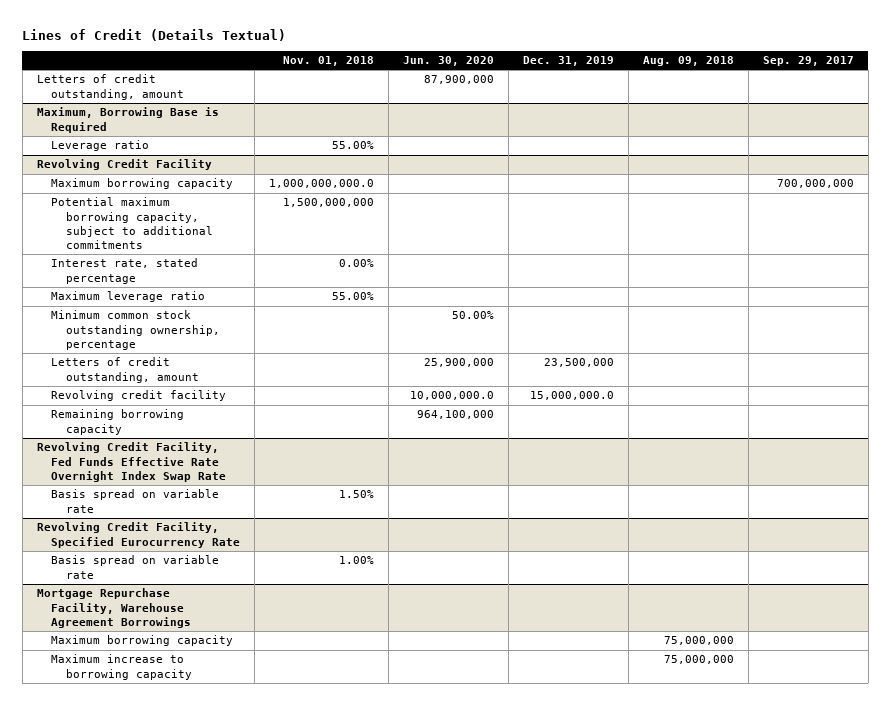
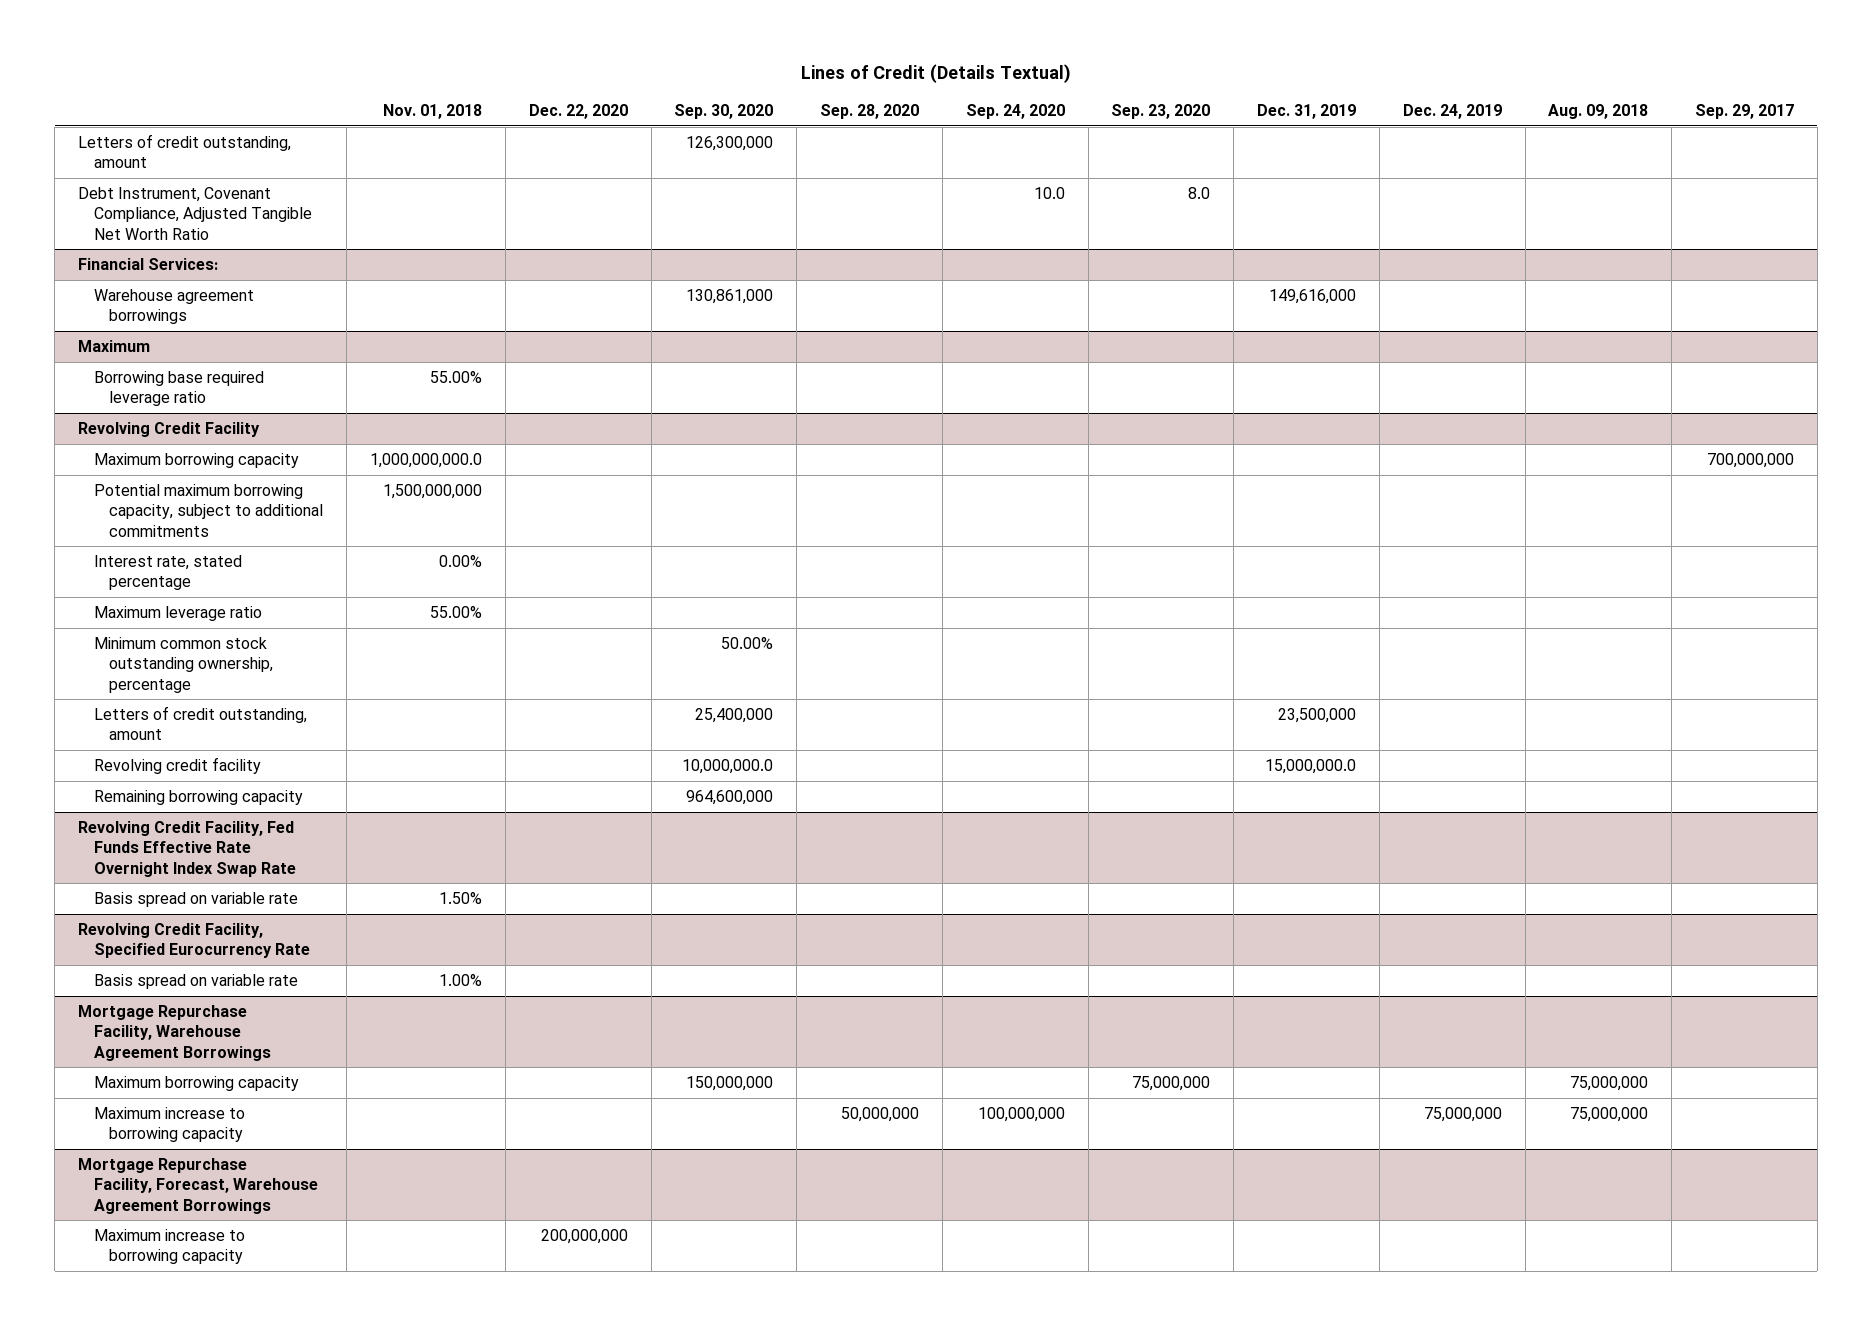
[403,56,495,67] Jun. 30, 2020 -> none
none -> [528,104,628,120] Dec. 22, 2020
none -> [674,104,774,120] Sep. 30, 2020
none -> [820,104,920,120] Sep. 28, 2020
none -> [965,104,1065,120] Sep. 24, 2020
none -> [1111,104,1211,120] Sep. 23, 2020
none -> [1402,104,1502,120] Dec. 24, 2019
[51,140,150,152] Leverage ratio -> none
none -> [78,186,312,240] Debt Instrument, Covenant Compliance, Adjusted Tangible Net Worth Ratio
none -> [78,257,219,270] Financial Services:
none -> [93,288,254,325] Warehouse agreement borrowings
[36,107,219,133] Maximum, Borrowing Base is Required -> [78,339,151,352] Maximum
none -> [93,370,264,407] Borrowing base required leverage ratio
none -> [78,1157,318,1214] Mortgage Repurchase Facility, Forecast, Warehouse Agreement Borrowings
none -> [93,1228,245,1265] Maximum increase to borrowing capacity

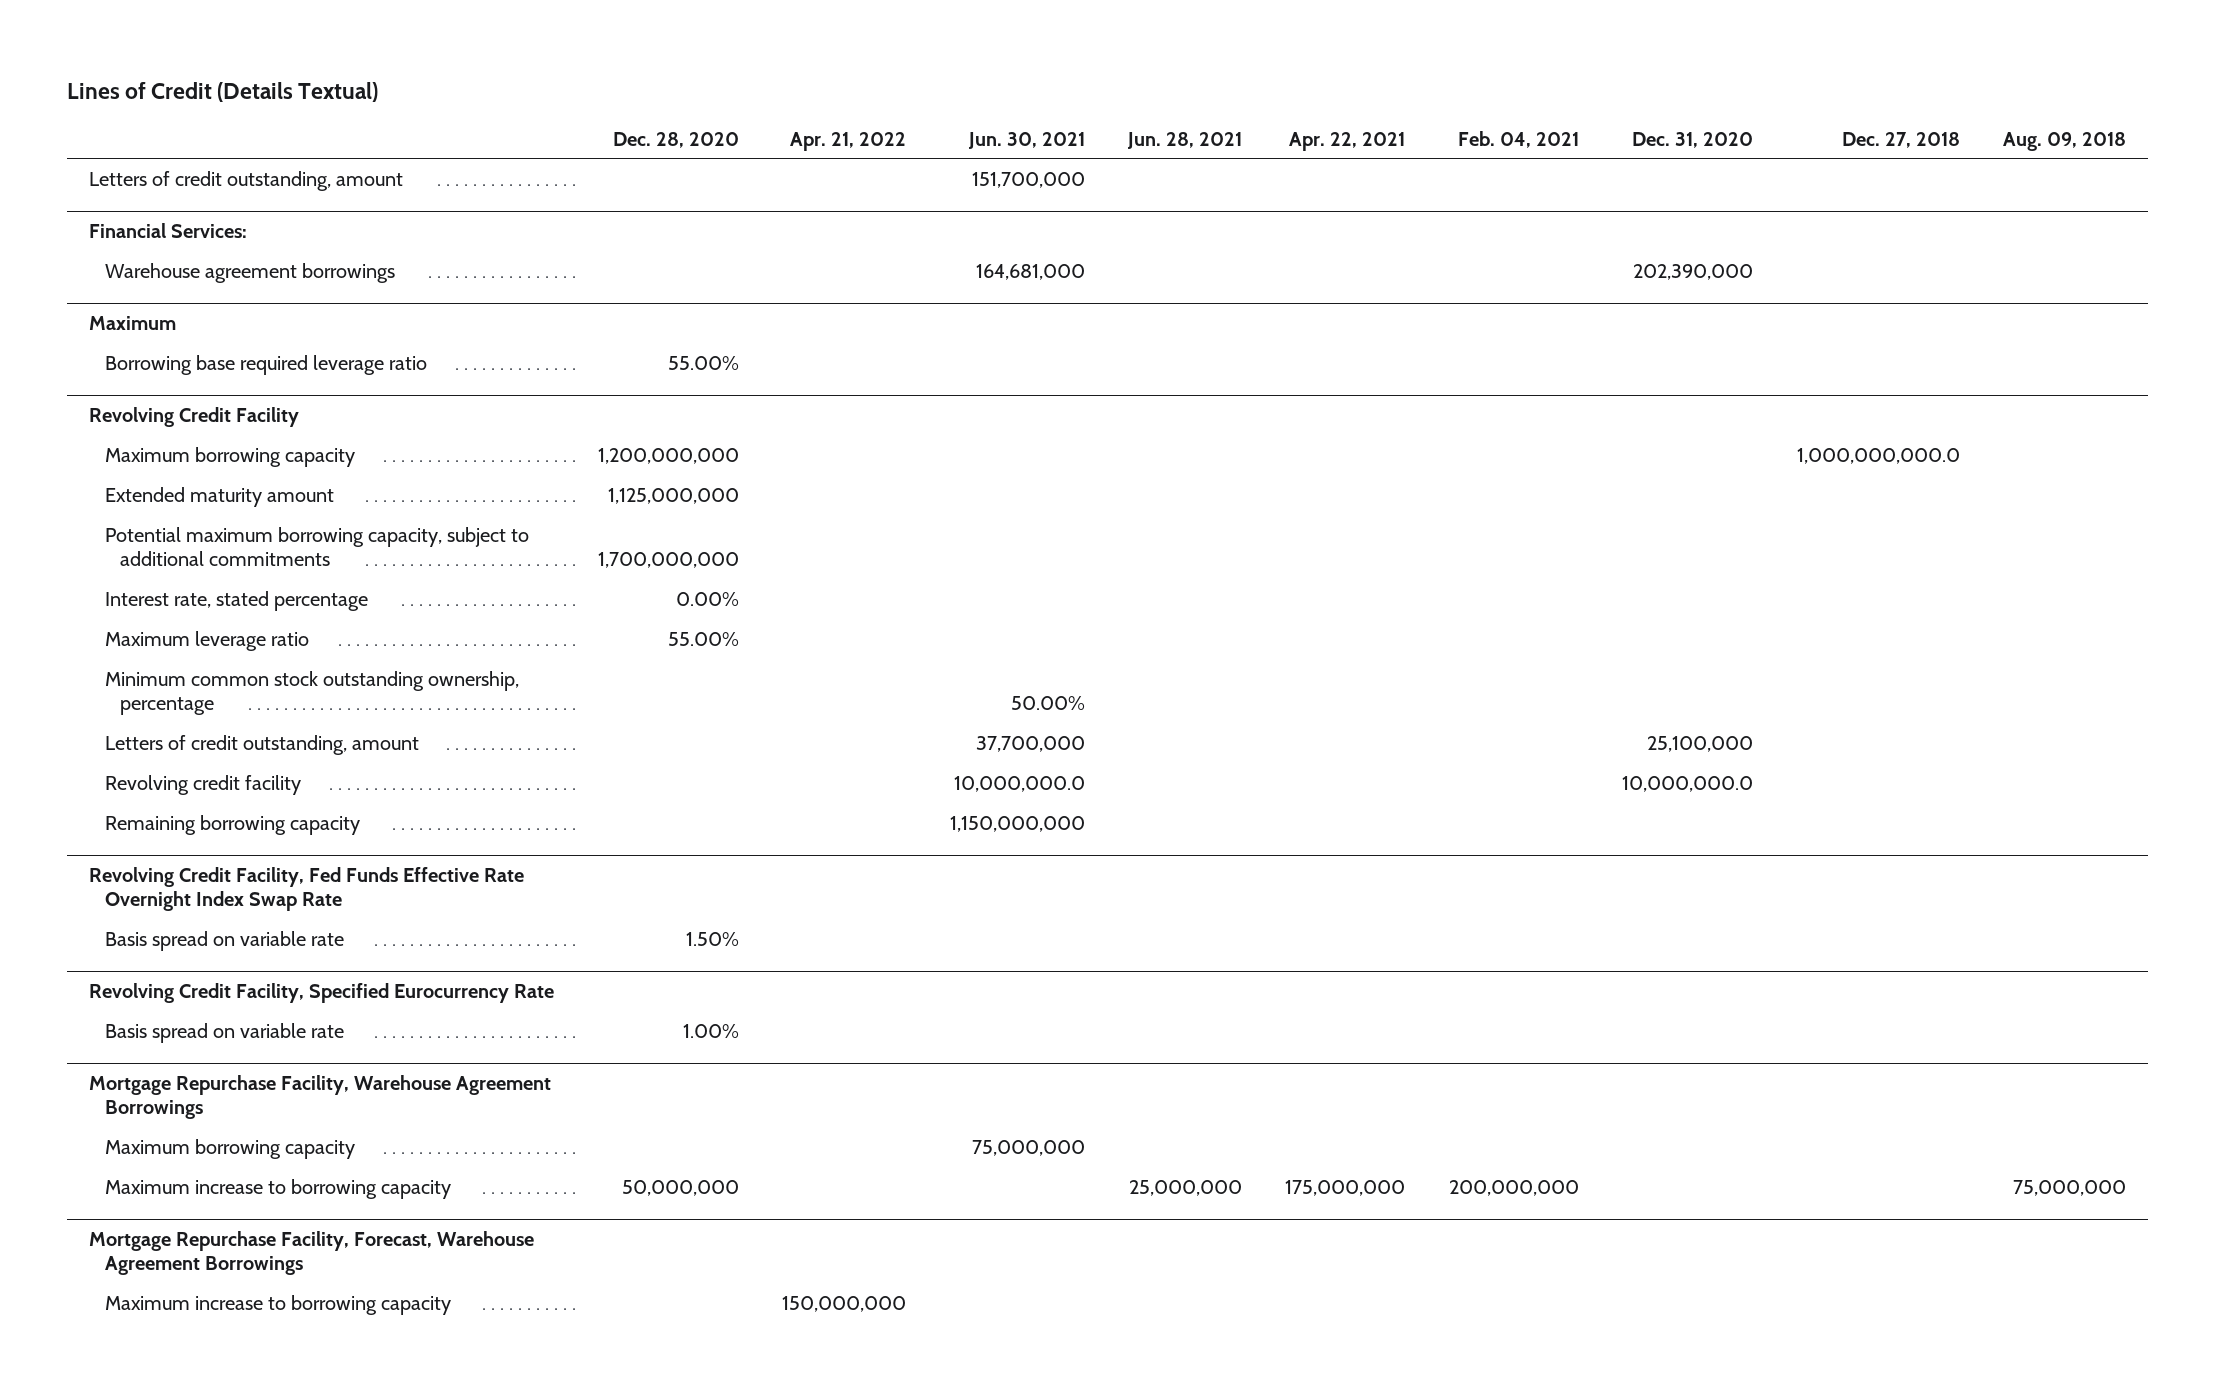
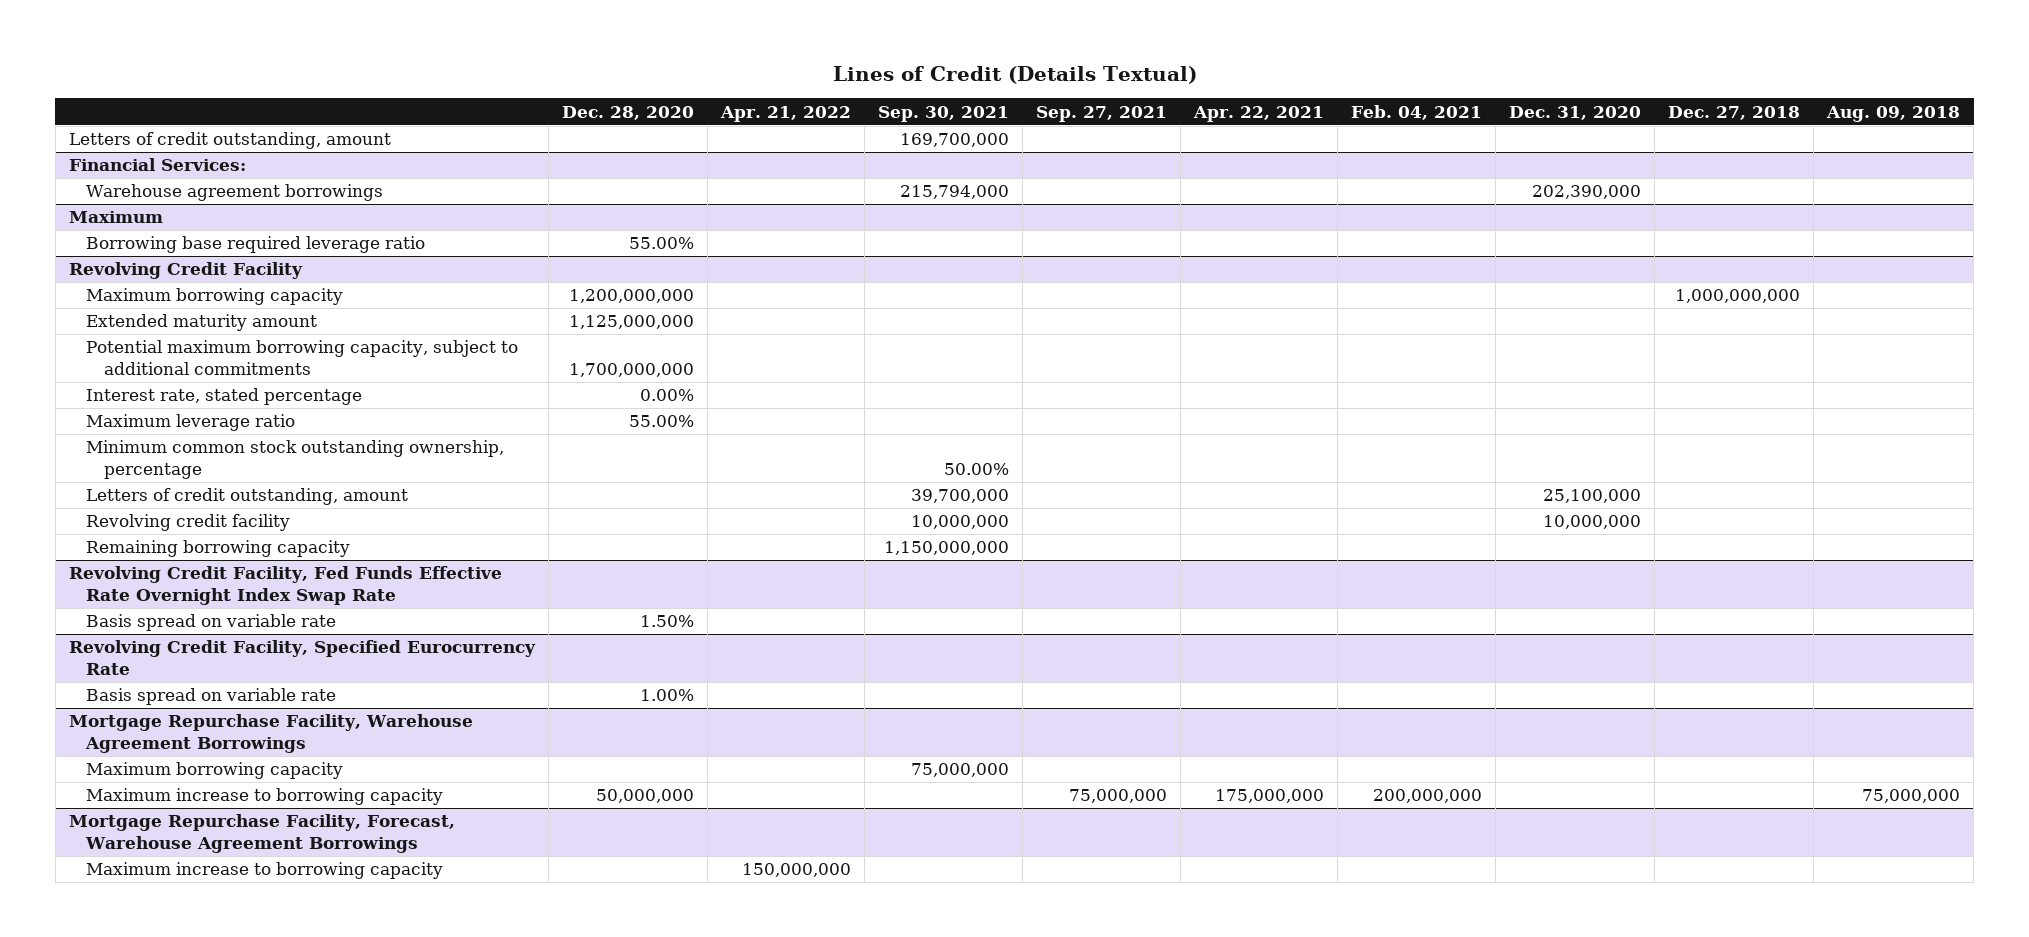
[967,131,1085,149] Jun. 30, 2021 -> none
[1126,131,1242,149] Jun. 28, 2021 -> none
none -> [878,105,1010,122] Sep. 30, 2021
none -> [1036,105,1168,122] Sep. 27, 2021
[1796,447,1960,464] 1,000,000,000.0 -> [1675,289,1801,304] 1,000,000,000
[1622,775,1754,792] 10,000,000.0 -> [1543,515,1642,530] 10,000,000

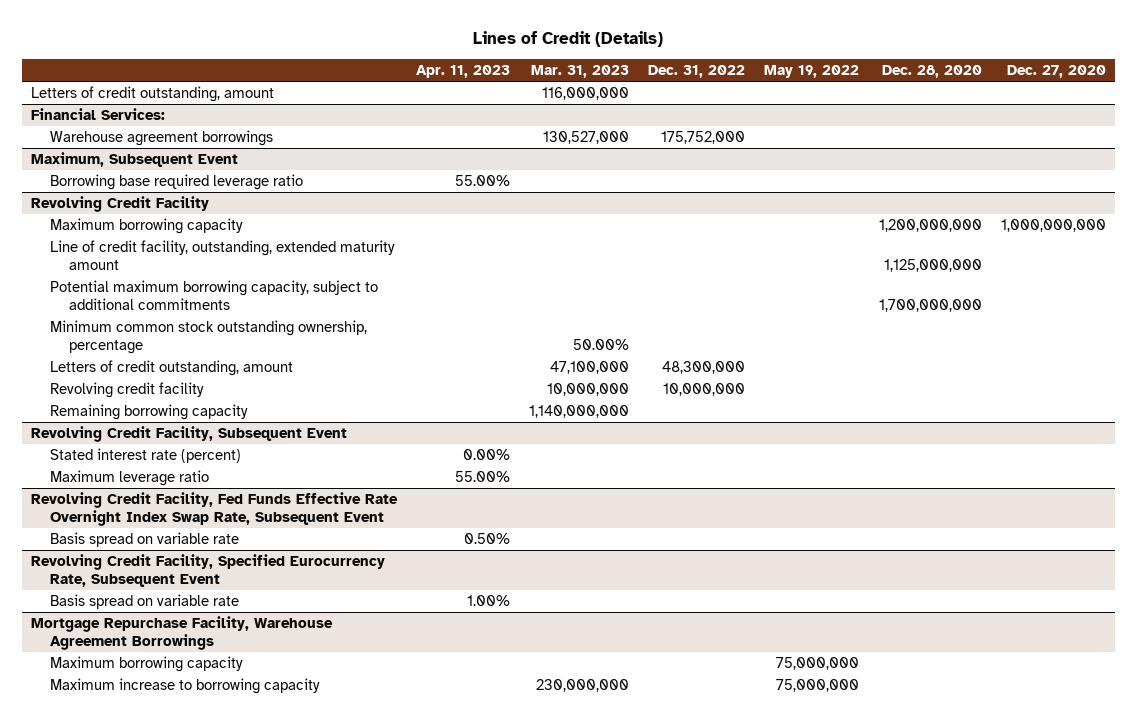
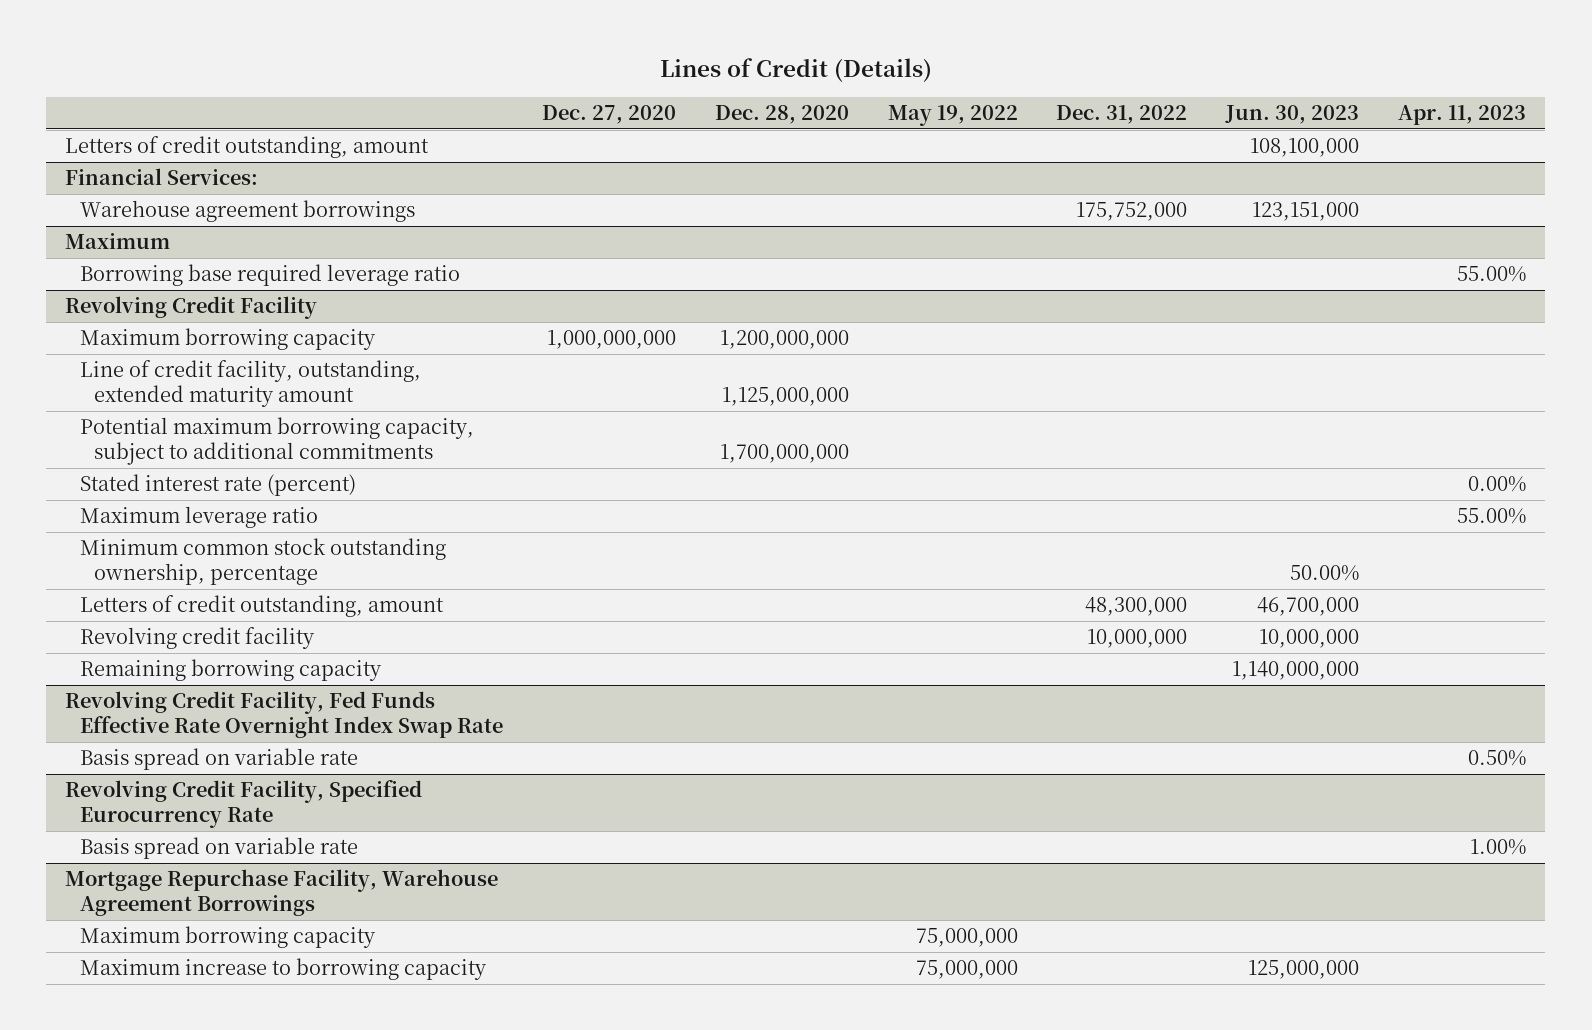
[531,65,630,79] Mar. 31, 2023 -> none
none -> [1225,104,1360,124] Jun. 30, 2023
[31,152,239,168] Maximum, Subsequent Event -> [65,233,171,250] Maximum
none -> [79,474,356,497] Stated interest rate (percent)
none -> [79,506,318,529] Maximum leverage ratio
[31,426,348,443] Revolving Credit Facility, Subsequent Event -> none
[50,448,242,464] Stated interest rate (percent) -> none
[50,470,210,487] Maximum leverage ratio -> none
[31,492,399,526] Revolving Credit Facility, Fed Funds Effective Rate Overnight Index Swap Rate, Subsequent Event -> [65,691,503,738] Revolving Credit Facility, Fed Funds Effective Rate Overnight Index Swap Rate
[31,554,386,587] Revolving Credit Facility, Specified Eurocurrency Rate, Subsequent Event -> [65,780,423,828] Revolving Credit Facility, Specified Eurocurrency Rate

